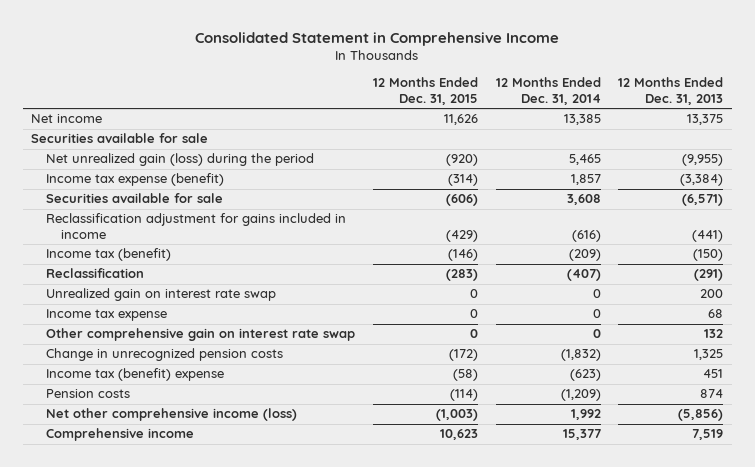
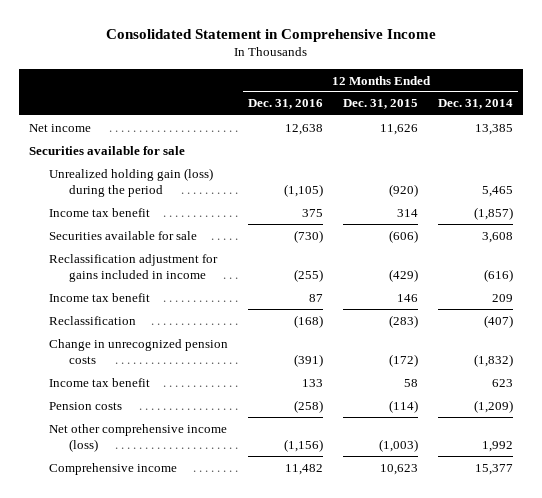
[618,77,724,106] 12 Months Ended Dec. 31, 2013 -> none
none -> [248,99,324,110] Dec. 31, 2016
[46,153,315,167] Net unrealized gain (loss) during the period -> [48,167,213,197] Unrealized holding gain (loss) during the period
[46,173,225,187] Income tax expense (benefit) -> [48,207,150,217] Income tax benefit
[448,174,479,187] (314) -> [397,208,419,217] 314
[570,174,601,186] 1,857 -> [474,206,514,220] (1,857)
[46,248,172,262] Income tax (benefit) -> [48,292,150,302] Income tax benefit
[448,249,479,262] (146) -> [397,293,419,302] 146
[568,249,601,262] (209) -> [492,293,514,302] 209
[46,288,277,302] Unrealized gain on interest rate swap -> none
[46,309,168,322] Income tax expense -> none
[46,328,356,342] Other comprehensive gain on interest rate swap -> none
[46,368,225,382] Income tax (benefit) expense -> [48,377,150,387] Income tax benefit
[453,369,479,382] (58) -> [404,378,419,387] 58
[569,369,601,382] (623) -> [492,378,514,387] 623

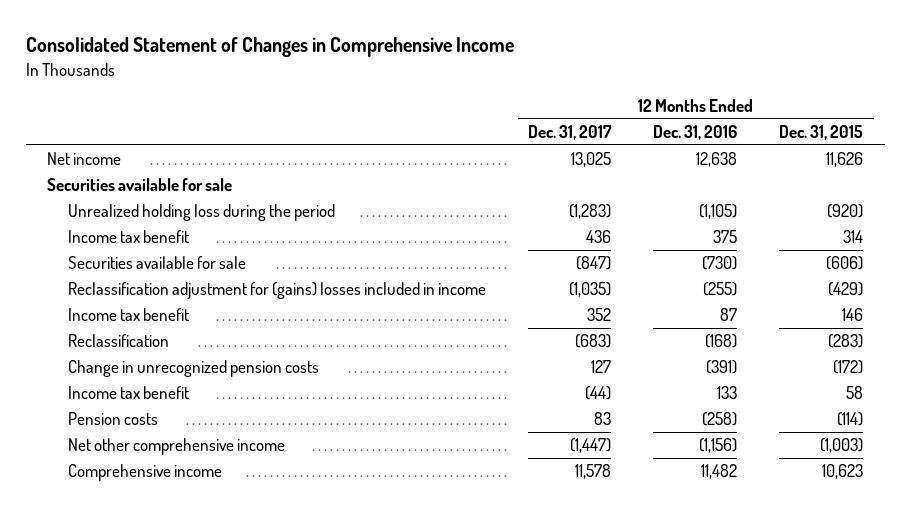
[106,28,437,42] Consolidated Statement in Comprehensive Income -> [25,37,514,58] Consolidated Statement of Changes in Comprehensive Income
[438,99,514,110] Dec. 31, 2014 -> none
none -> [528,124,613,140] Dec. 31, 2017
[48,167,213,197] Unrealized holding gain (loss) during the period -> [68,204,336,222] Unrealized holding loss during the period
[48,253,218,282] Reclassification adjustment for gains included in income -> [68,282,487,300] Reclassification adjustment for (gains) losses included in income
[48,423,227,452] Net other comprehensive income (loss) -> [68,438,286,456] Net other comprehensive income

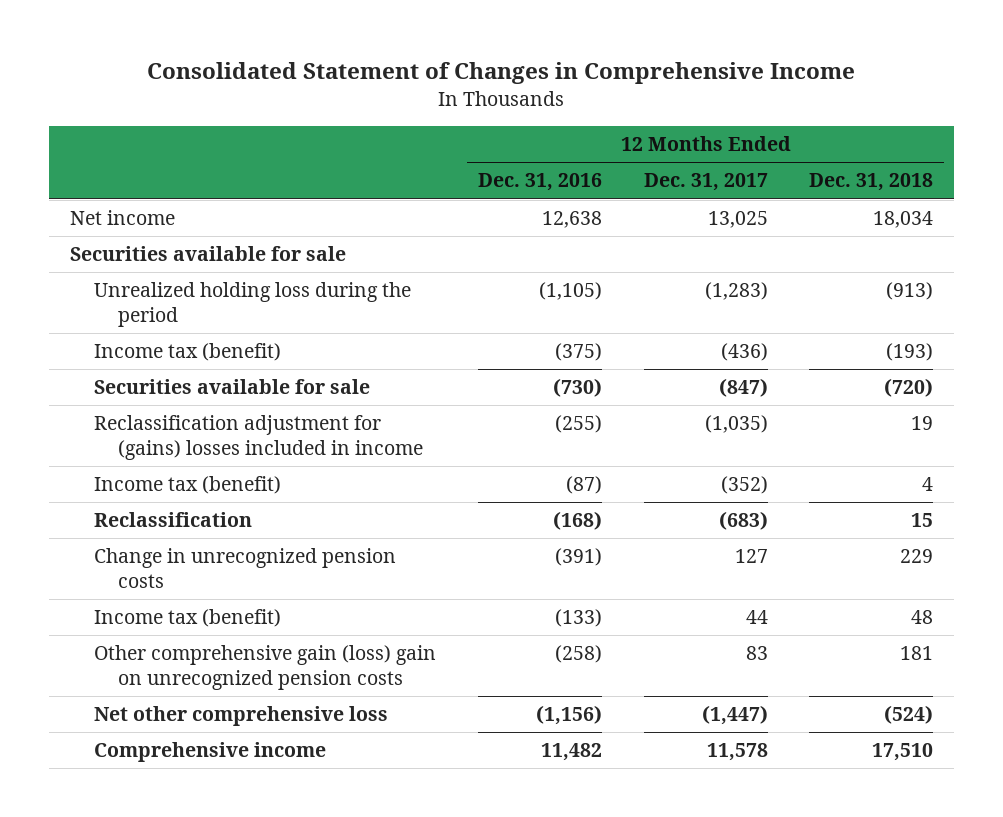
[779,124,864,140] Dec. 31, 2015 -> none
none -> [809,173,934,192] Dec. 31, 2018
[68,230,190,244] Income tax benefit -> [93,343,281,362] Income tax (benefit)
[586,230,612,244] 436 -> [720,343,768,362] (436)
[713,230,738,244] 375 -> [554,343,602,362] (375)
[68,308,190,322] Income tax benefit -> [93,476,281,495] Income tax (benefit)
[587,308,612,322] 352 -> [720,476,768,495] (352)
[720,308,738,322] 87 -> [565,476,602,495] (87)
[68,386,190,400] Income tax benefit -> [93,609,281,628] Income tax (benefit)
[585,386,612,401] (44) -> [745,610,768,625] 44
[717,386,738,400] 133 -> [554,609,602,628] (133)
[68,412,159,426] Pension costs -> [93,645,436,691] Other comprehensive gain (loss) gain on unrecognized pension costs
[68,438,286,456] Net other comprehensive income -> [93,706,388,727] Net other comprehensive loss

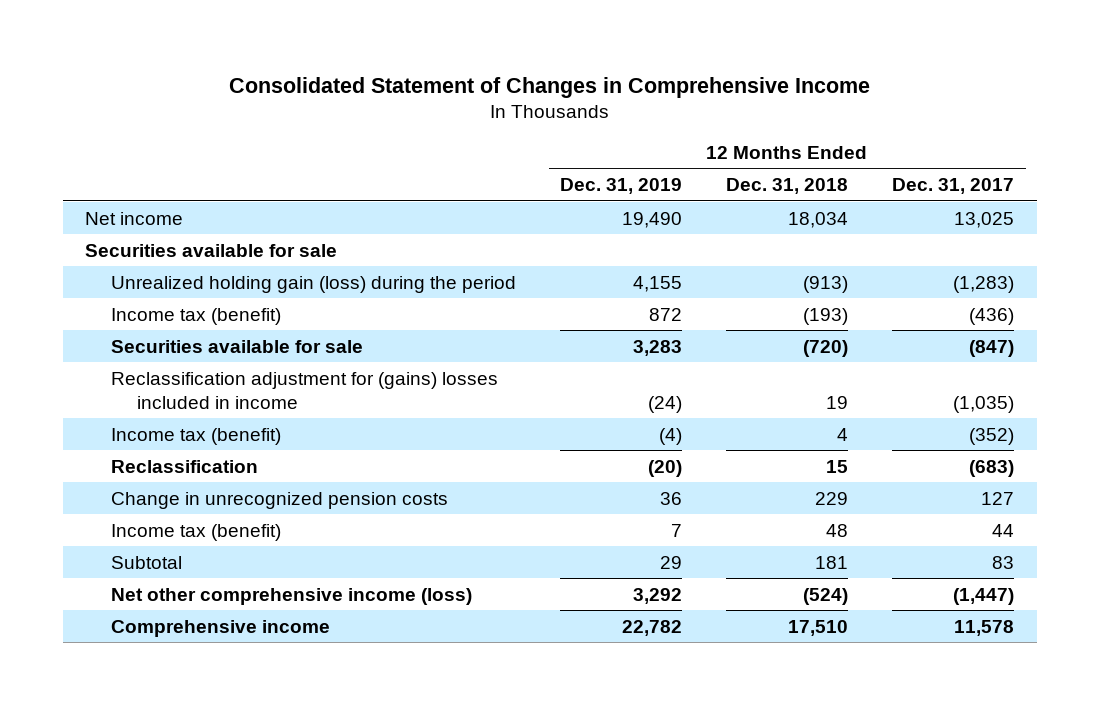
[477,173,602,192] Dec. 31, 2016 -> none
none -> [560,178,683,195] Dec. 31, 2019
[93,282,411,328] Unrealized holding loss during the period -> [111,275,517,293] Unrealized holding gain (loss) during the period
[93,645,436,691] Other comprehensive gain (loss) gain on unrecognized pension costs -> [111,555,183,569] Subtotal
[93,706,388,727] Net other comprehensive loss -> [111,587,473,605] Net other comprehensive income (loss)

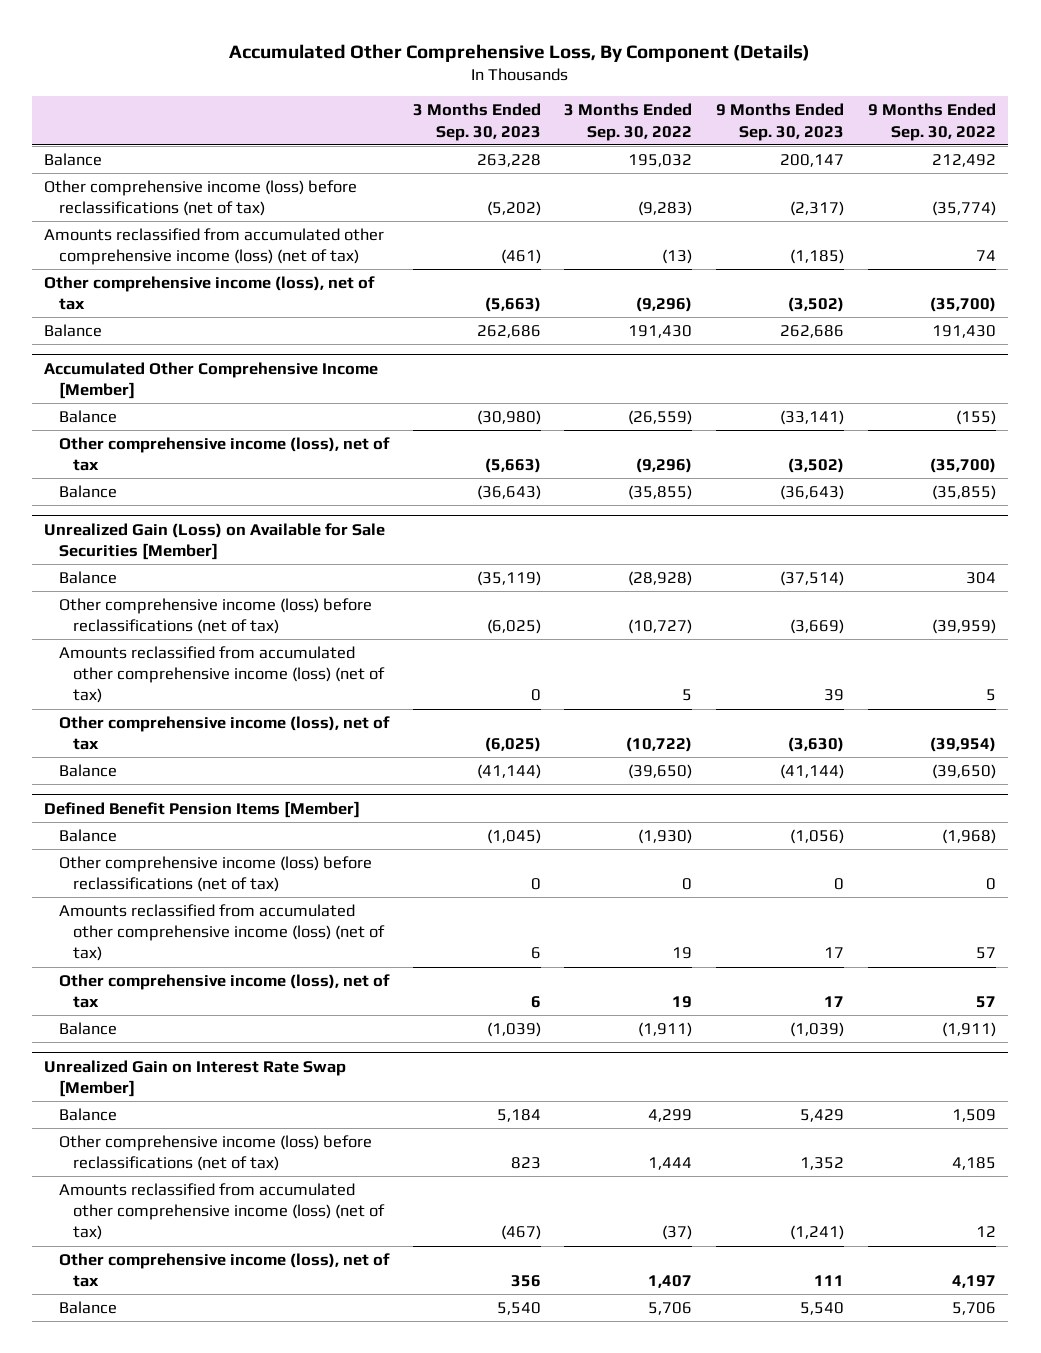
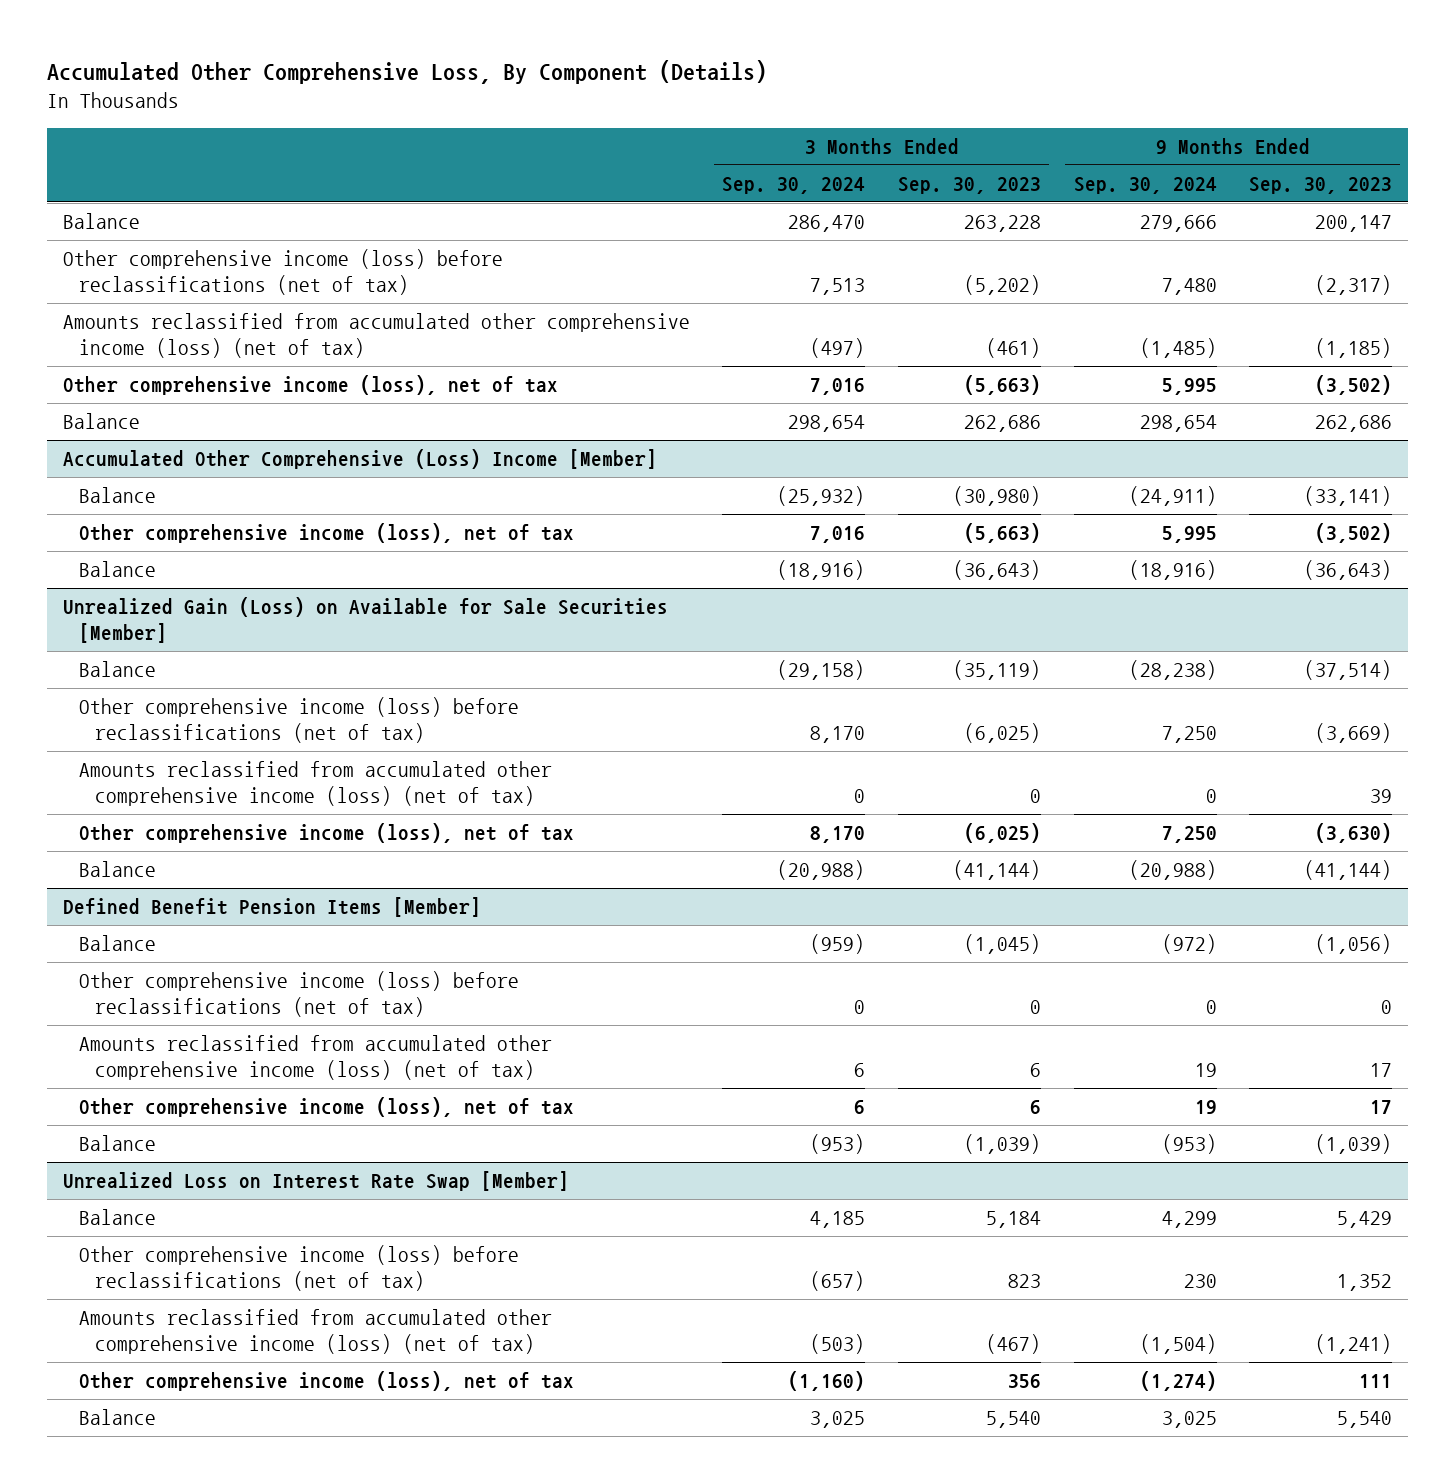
[564,103,693,141] 3 Months Ended Sep. 30, 2022 -> none
[868,103,997,141] 9 Months Ended Sep. 30, 2022 -> none
none -> [722,176,866,194] Sep. 30, 2024
none -> [1073,176,1217,194] Sep. 30, 2024
[44,361,379,399] Accumulated Other Comprehensive Income [Member] -> [62,449,657,470] Accumulated Other Comprehensive (Loss) Income [Member]
[44,1059,347,1097] Unrealized Gain on Interest Rate Swap [Member] -> [62,1171,569,1192] Unrealized Loss on Interest Rate Swap [Member]

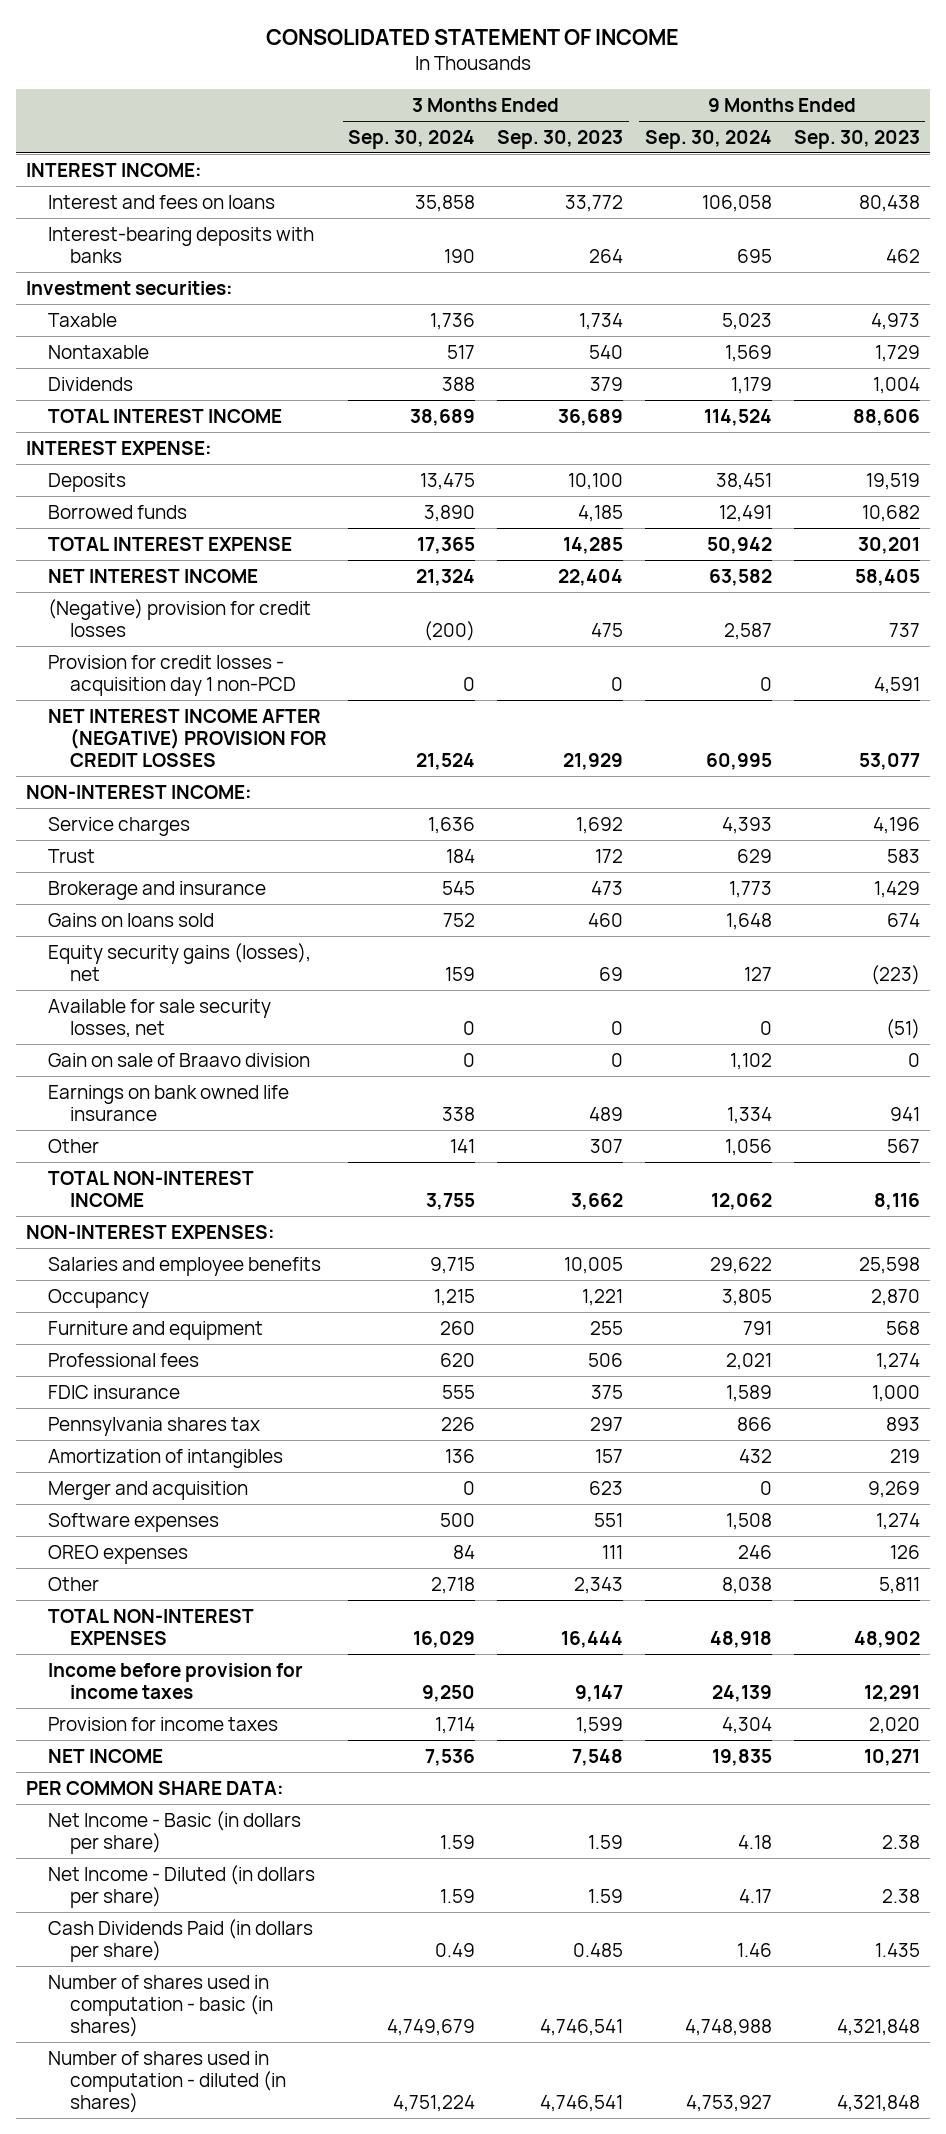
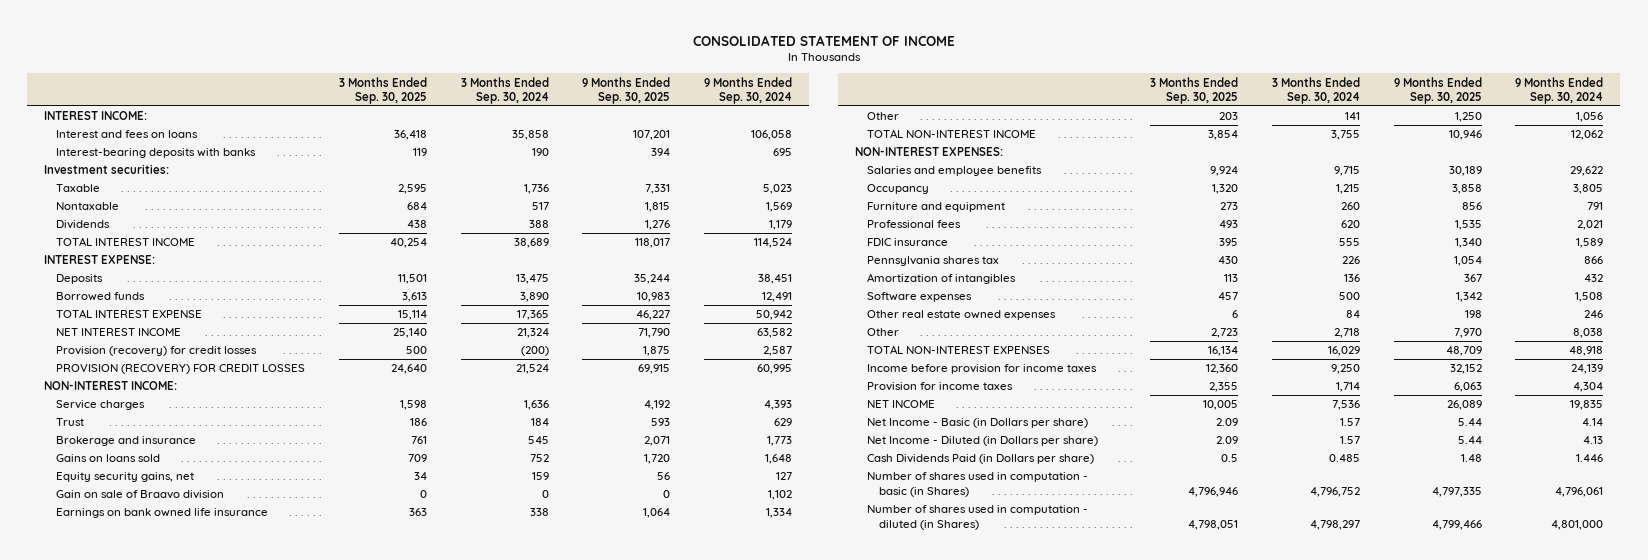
[497,129,624,149] Sep. 30, 2023 -> none
[793,129,920,149] Sep. 30, 2023 -> none
none -> [338,76,427,104] 3 Months Ended Sep. 30, 2025
none -> [582,76,671,104] 9 Months Ended Sep. 30, 2025
[48,654,296,696] Provision for credit losses - acquisition day 1 non-PCD -> none
[48,598,312,637] (Negative) provision for credit losses -> [56,346,258,357] Provision (recovery) for credit losses
[48,708,327,767] NET INTEREST INCOME AFTER (NEGATIVE) PROVISION FOR CREDIT LOSSES -> [56,364,306,375] PROVISION (RECOVERY) FOR CREDIT LOSSES
[48,998,272,1038] Available for sale security losses, net -> none
[48,942,312,981] Equity security gains (losses), net -> [56,472,195,483] Equity security gains, net
[48,1480,249,1500] Merger and acquisition -> none
[48,1544,189,1564] OREO expenses -> [867,310,1057,321] Other real estate owned expenses
[26,1780,285,1795] PER COMMON SHARE DATA: -> none
[48,1810,302,1854] Net Income - Basic (in dollars per share) -> [867,418,1089,429] Net Income - Basic (in Dollars per share)
[440,1834,476,1849] 1.59 -> [1339,418,1360,427] 1.57
[737,1834,772,1849] 4.18 -> [1582,418,1604,427] 4.14
[48,1864,316,1908] Net Income - Diluted (in dollars per share) -> [867,436,1099,447] Net Income - Diluted (in Dollars per share)
[440,1888,476,1903] 1.59 -> [1339,436,1360,445] 1.57
[738,1888,772,1903] 4.17 -> [1583,436,1604,445] 4.13
[48,1918,314,1962] Cash Dividends Paid (in dollars per share) -> [867,454,1095,465] Cash Dividends Paid (in Dollars per share)
[435,1942,476,1957] 0.49 -> [1328,454,1360,463] 0.485
[736,1942,772,1957] 1.46 -> [1576,454,1604,463] 1.446
[48,1974,273,2037] Number of shares used in computation - basic (in shares) -> [867,472,1089,497] Number of shares used in computation - basic (in Shares)
[387,2018,476,2036] 4,749,679 -> [1309,486,1360,497] 4,796,752
[684,2018,772,2036] 4,748,988 -> [1555,486,1604,497] 4,796,061
[48,2050,286,2113] Number of shares used in computation - diluted (in shares) -> [867,505,1089,530] Number of shares used in computation - diluted (in Shares)
[393,2094,476,2112] 4,751,224 -> [1309,519,1360,530] 4,798,297
[685,2094,772,2112] 4,753,927 -> [1551,519,1604,530] 4,801,000

